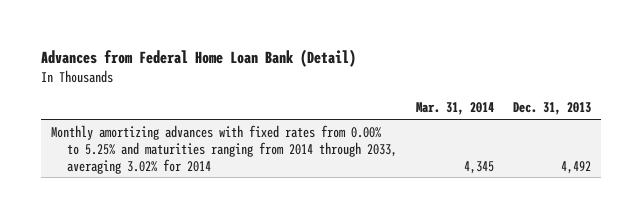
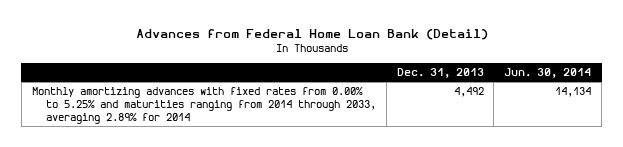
[415,102,494,116] Mar. 31, 2014 -> none
none -> [504,68,592,79] Jun. 30, 2014
[50,124,397,174] Monthly amortizing advances with fixed rates from 0.00% to 5.25% and maturities ranging from 2014 through 2033, averaging 3.02% for 2014 -> [31,87,376,124] Monthly amortizing advances with fixed rates from 0.00% to 5.25% and maturities ranging from 2014 through 2033, averaging 2.89% for 2014

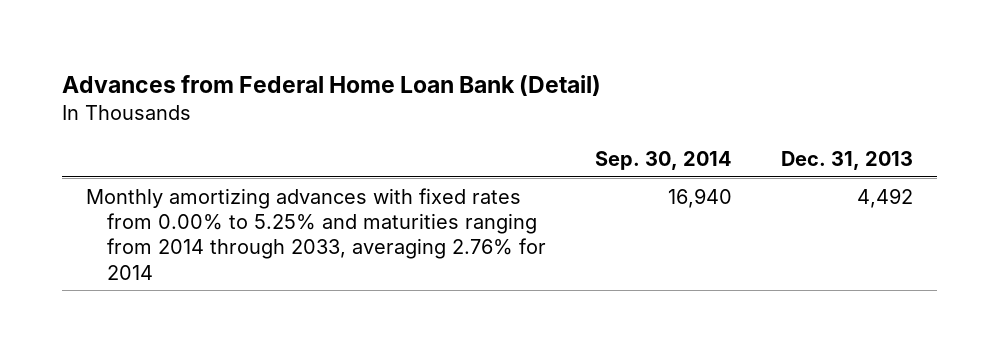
[504,68,592,79] Jun. 30, 2014 -> none
none -> [595,150,733,170] Sep. 30, 2014
[31,87,376,124] Monthly amortizing advances with fixed rates from 0.00% to 5.25% and maturities ranging from 2014 through 2033, averaging 2.89% for 2014 -> [86,187,547,280] Monthly amortizing advances with fixed rates from 0.00% to 5.25% and maturities ranging from 2014 through 2033, averaging 2.76% for 2014

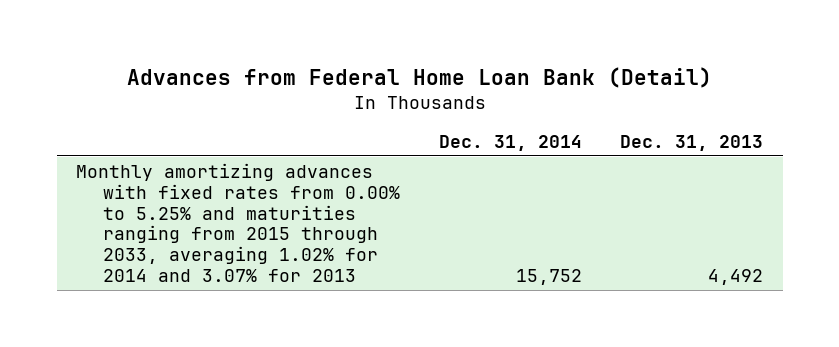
[595,150,733,170] Sep. 30, 2014 -> none
none -> [438,135,582,152] Dec. 31, 2014
[86,187,547,280] Monthly amortizing advances with fixed rates from 0.00% to 5.25% and maturities ranging from 2014 through 2033, averaging 2.76% for 2014 -> [75,162,401,283] Monthly amortizing advances with fixed rates from 0.00% to 5.25% and maturities ranging from 2015 through 2033, averaging 1.02% for 2014 and 3.07% for 2013

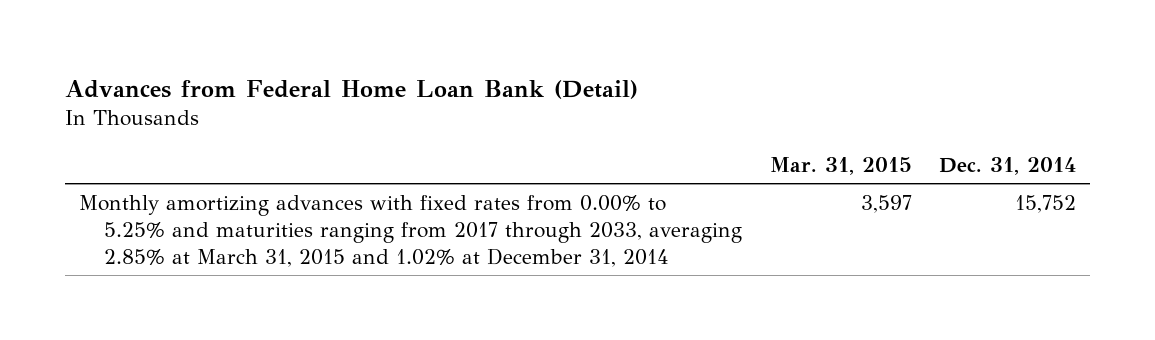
[620,135,764,152] Dec. 31, 2013 -> none
none -> [769,156,912,175] Mar. 31, 2015
[75,162,401,283] Monthly amortizing advances with fixed rates from 0.00% to 5.25% and maturities ranging from 2015 through 2033, averaging 1.02% for 2014 and 3.07% for 2013 -> [78,194,742,267] Monthly amortizing advances with fixed rates from 0.00% to 5.25% and maturities ranging from 2017 through 2033, averaging 2.85% at March 31, 2015 and 1.02% at December 31, 2014

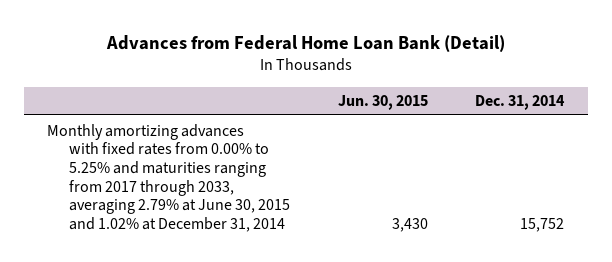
[769,156,912,175] Mar. 31, 2015 -> none
none -> [337,95,428,111] Jun. 30, 2015
[78,194,742,267] Monthly amortizing advances with fixed rates from 0.00% to 5.25% and maturities ranging from 2017 through 2033, averaging 2.85% at March 31, 2015 and 1.02% at December 31, 2014 -> [47,123,291,232] Monthly amortizing advances with fixed rates from 0.00% to 5.25% and maturities ranging from 2017 through 2033, averaging 2.79% at June 30, 2015 and 1.02% at December 31, 2014

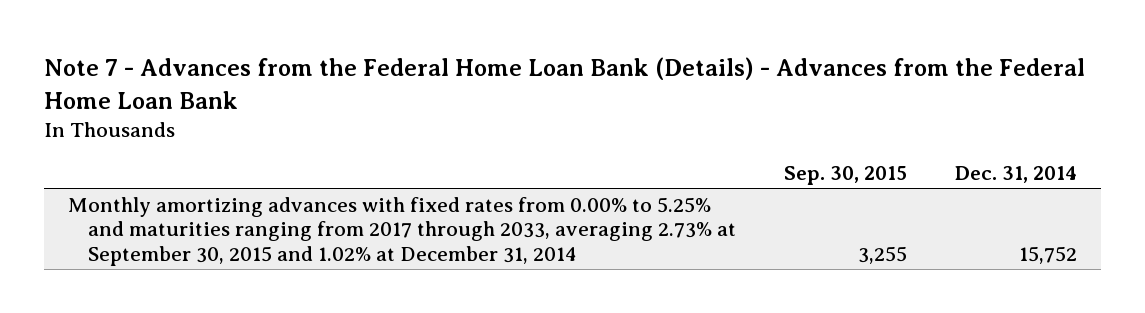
[105,34,505,52] Advances from Federal Home Loan Bank (Detail) -> [43,57,1085,109] Note 7 - Advances from the Federal Home Loan Bank (Details) - Advances from the Federal Home Loan Bank
[337,95,428,111] Jun. 30, 2015 -> none
none -> [783,166,907,186] Sep. 30, 2015
[47,123,291,232] Monthly amortizing advances with fixed rates from 0.00% to 5.25% and maturities ranging from 2017 through 2033, averaging 2.79% at June 30, 2015 and 1.02% at December 31, 2014 -> [67,196,736,267] Monthly amortizing advances with fixed rates from 0.00% to 5.25% and maturities ranging from 2017 through 2033, averaging 2.73% at September 30, 2015 and 1.02% at December 31, 2014

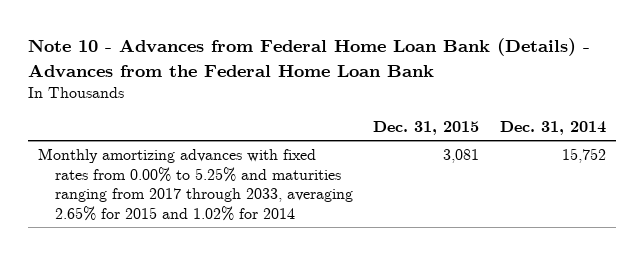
[43,57,1085,109] Note 7 - Advances from the Federal Home Loan Bank (Details) - Advances from the Federal Home Loan Bank -> [28,38,591,78] Note 10 - Advances from Federal Home Loan Bank (Details) - Advances from the Federal Home Loan Bank
[783,166,907,186] Sep. 30, 2015 -> none
none -> [373,121,480,136] Dec. 31, 2015
[67,196,736,267] Monthly amortizing advances with fixed rates from 0.00% to 5.25% and maturities ranging from 2017 through 2033, averaging 2.73% at September 30, 2015 and 1.02% at December 31, 2014 -> [38,147,353,222] Monthly amortizing advances with fixed rates from 0.00% to 5.25% and maturities ranging from 2017 through 2033, averaging 2.65% for 2015 and 1.02% for 2014

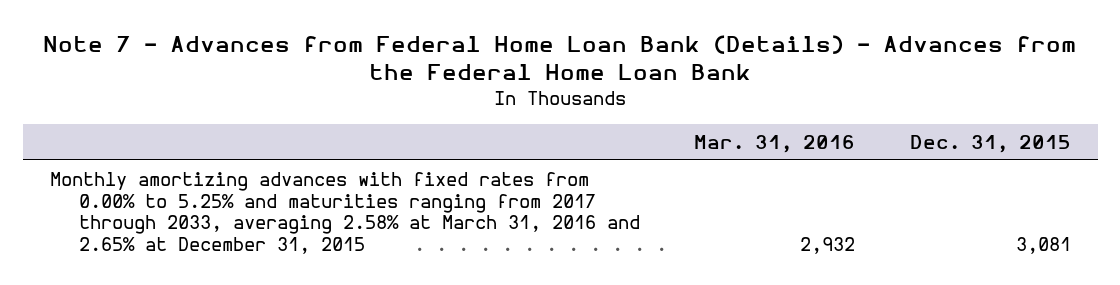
[28,38,591,78] Note 10 - Advances from Federal Home Loan Bank (Details) - Advances from the Federal Home Loan Bank -> [43,34,1077,81] Note 7 - Advances from Federal Home Loan Bank (Details) - Advances from the Federal Home Loan Bank
[499,121,606,136] Dec. 31, 2014 -> none
none -> [694,134,856,153] Mar. 31, 2016
[38,147,353,222] Monthly amortizing advances with fixed rates from 0.00% to 5.25% and maturities ranging from 2017 through 2033, averaging 2.65% for 2015 and 1.02% for 2014 -> [49,172,640,254] Monthly amortizing advances with fixed rates from 0.00% to 5.25% and maturities ranging from 2017 through 2033, averaging 2.58% at March 31, 2016 and 2.65% at December 31, 2015

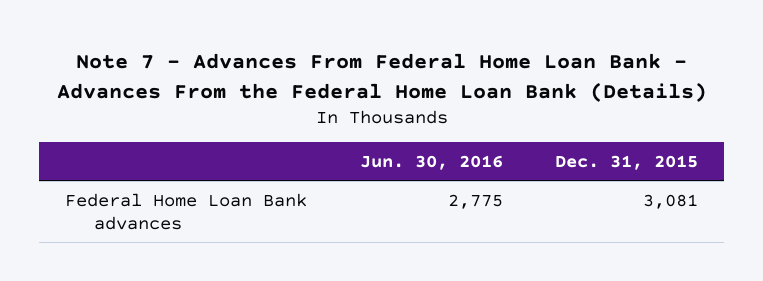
[43,34,1077,81] Note 7 - Advances from Federal Home Loan Bank (Details) - Advances from the Federal Home Loan Bank -> [56,53,707,102] Note 7 - Advances From Federal Home Loan Bank - Advances From the Federal Home Loan Bank (Details)
[694,134,856,153] Mar. 31, 2016 -> none
none -> [359,154,503,170] Jun. 30, 2016
[49,172,640,254] Monthly amortizing advances with fixed rates from 0.00% to 5.25% and maturities ranging from 2017 through 2033, averaging 2.58% at March 31, 2016 and 2.65% at December 31, 2015 -> [65,192,308,230] Federal Home Loan Bank advances

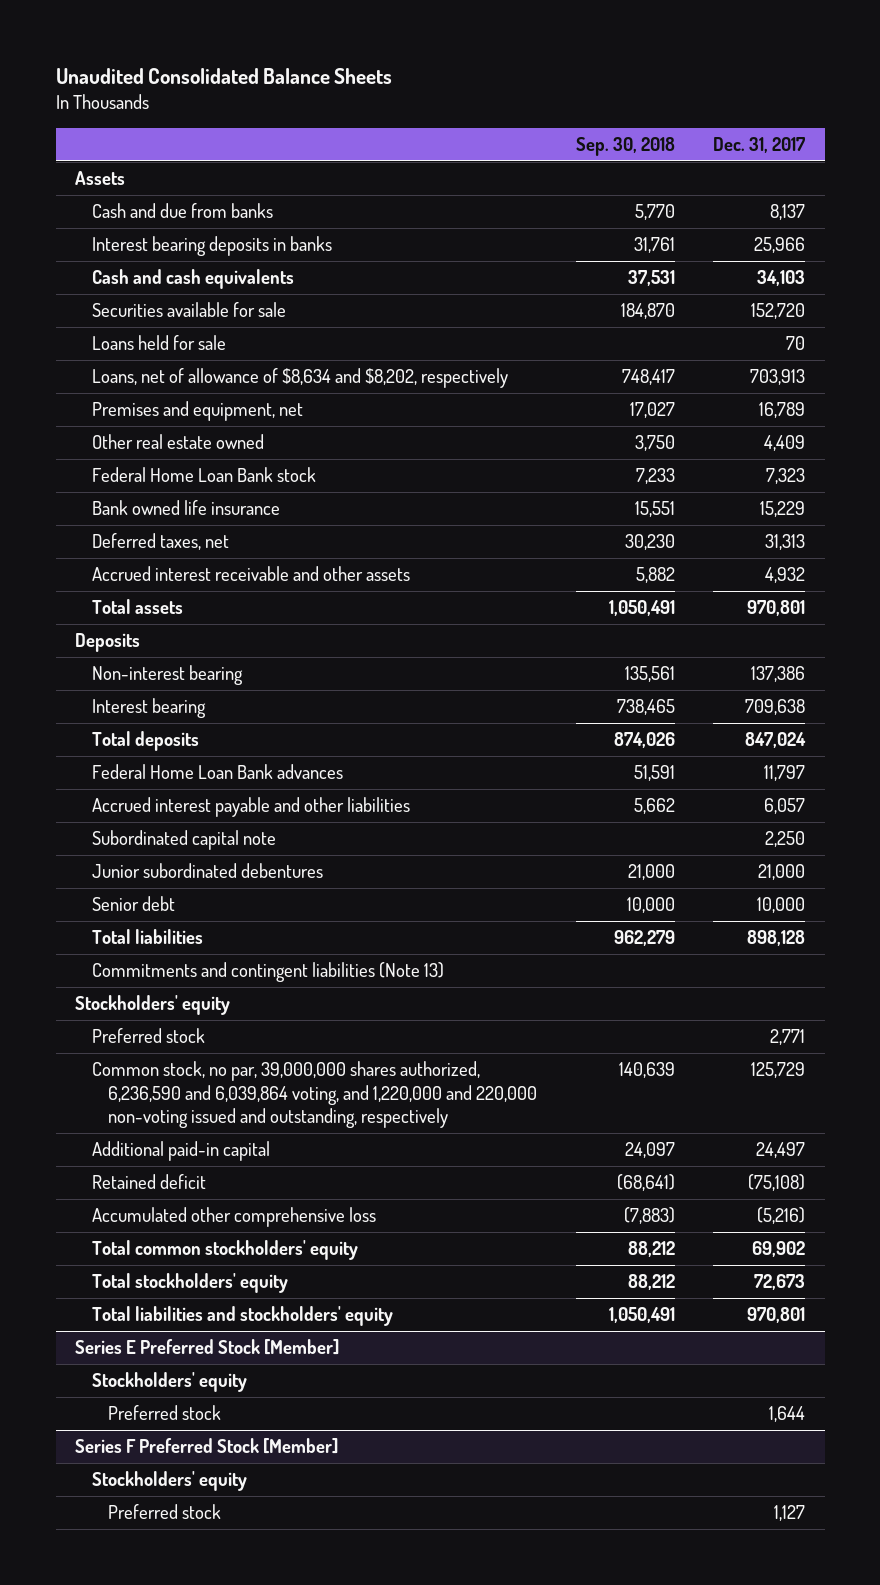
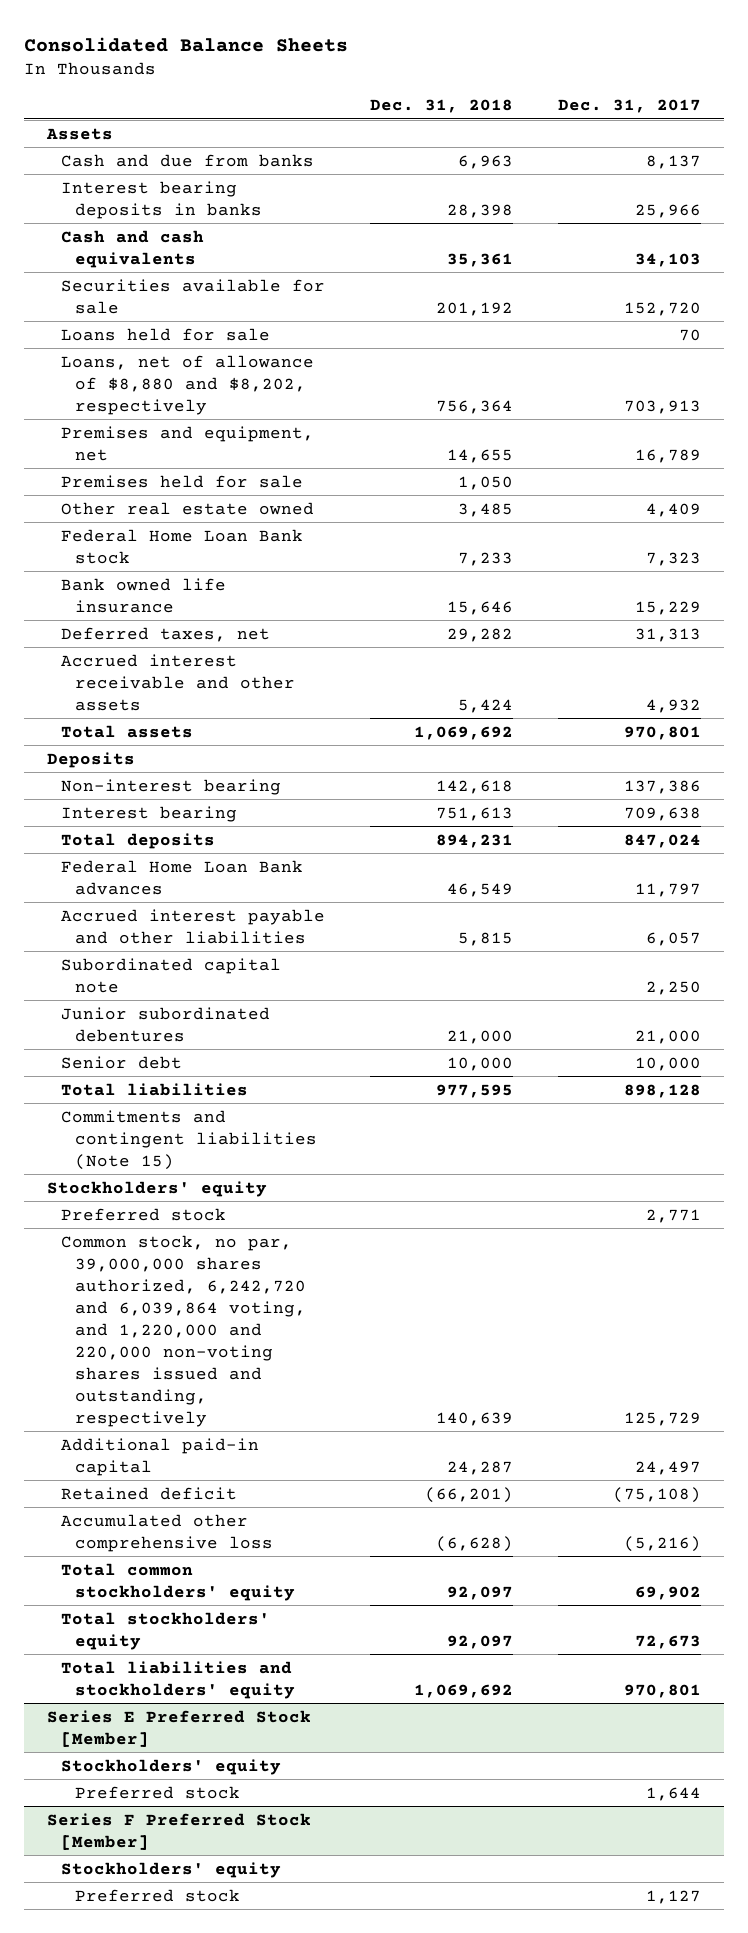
[55,68,392,85] Unaudited Consolidated Balance Sheets -> [24,37,349,53] Consolidated Balance Sheets
[575,136,675,156] Sep. 30, 2018 -> none
none -> [370,99,514,114] Dec. 31, 2018
[91,368,508,389] Loans, net of allowance of $8,634 and $8,202, respectively -> [61,354,315,415] Loans, net of allowance of $8,880 and $8,202, respectively
none -> [61,474,304,488] Premises held for sale
[91,962,444,983] Commitments and contingent liabilities (Note 13) -> [61,1109,318,1170] Commitments and contingent liabilities (Note 15)
[91,1061,538,1129] Common stock, no par, 39,000,000 shares authorized, 6,236,590 and 6,039,864 voting, and 1,220,000 and 220,000 non-voting issued and outstanding, respectively -> [61,1234,307,1427] Common stock, no par, 39,000,000 shares authorized, 6,242,720 and 6,039,864 voting, and 1,220,000 and 220,000 non-voting shares issued and outstanding, respectively

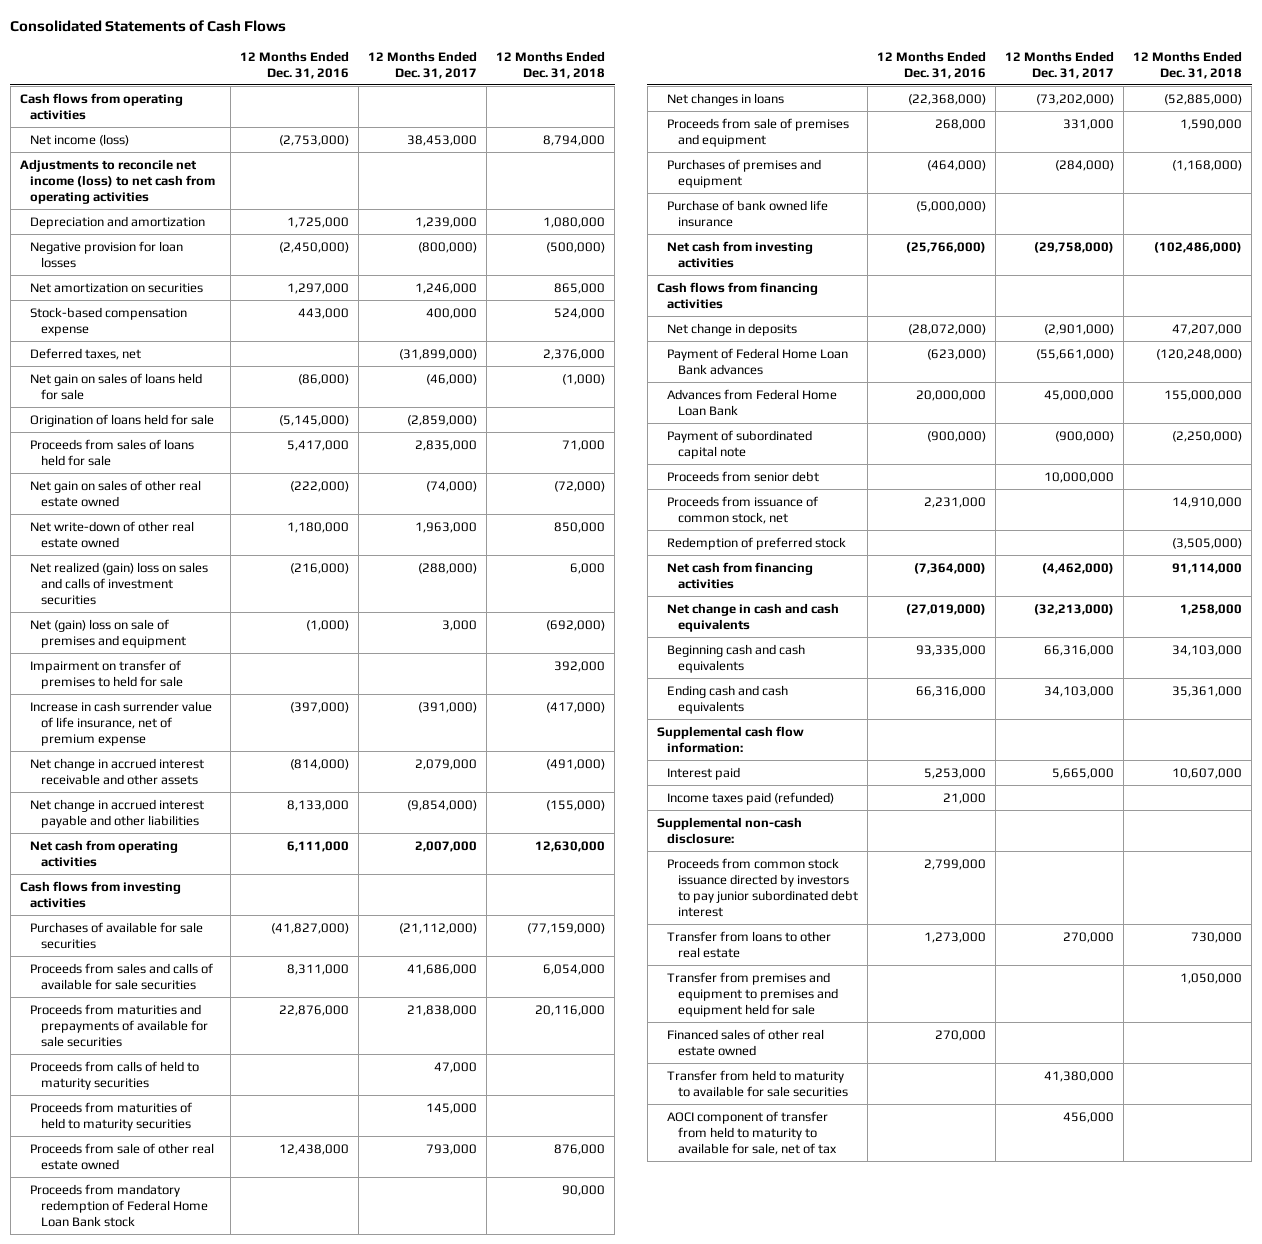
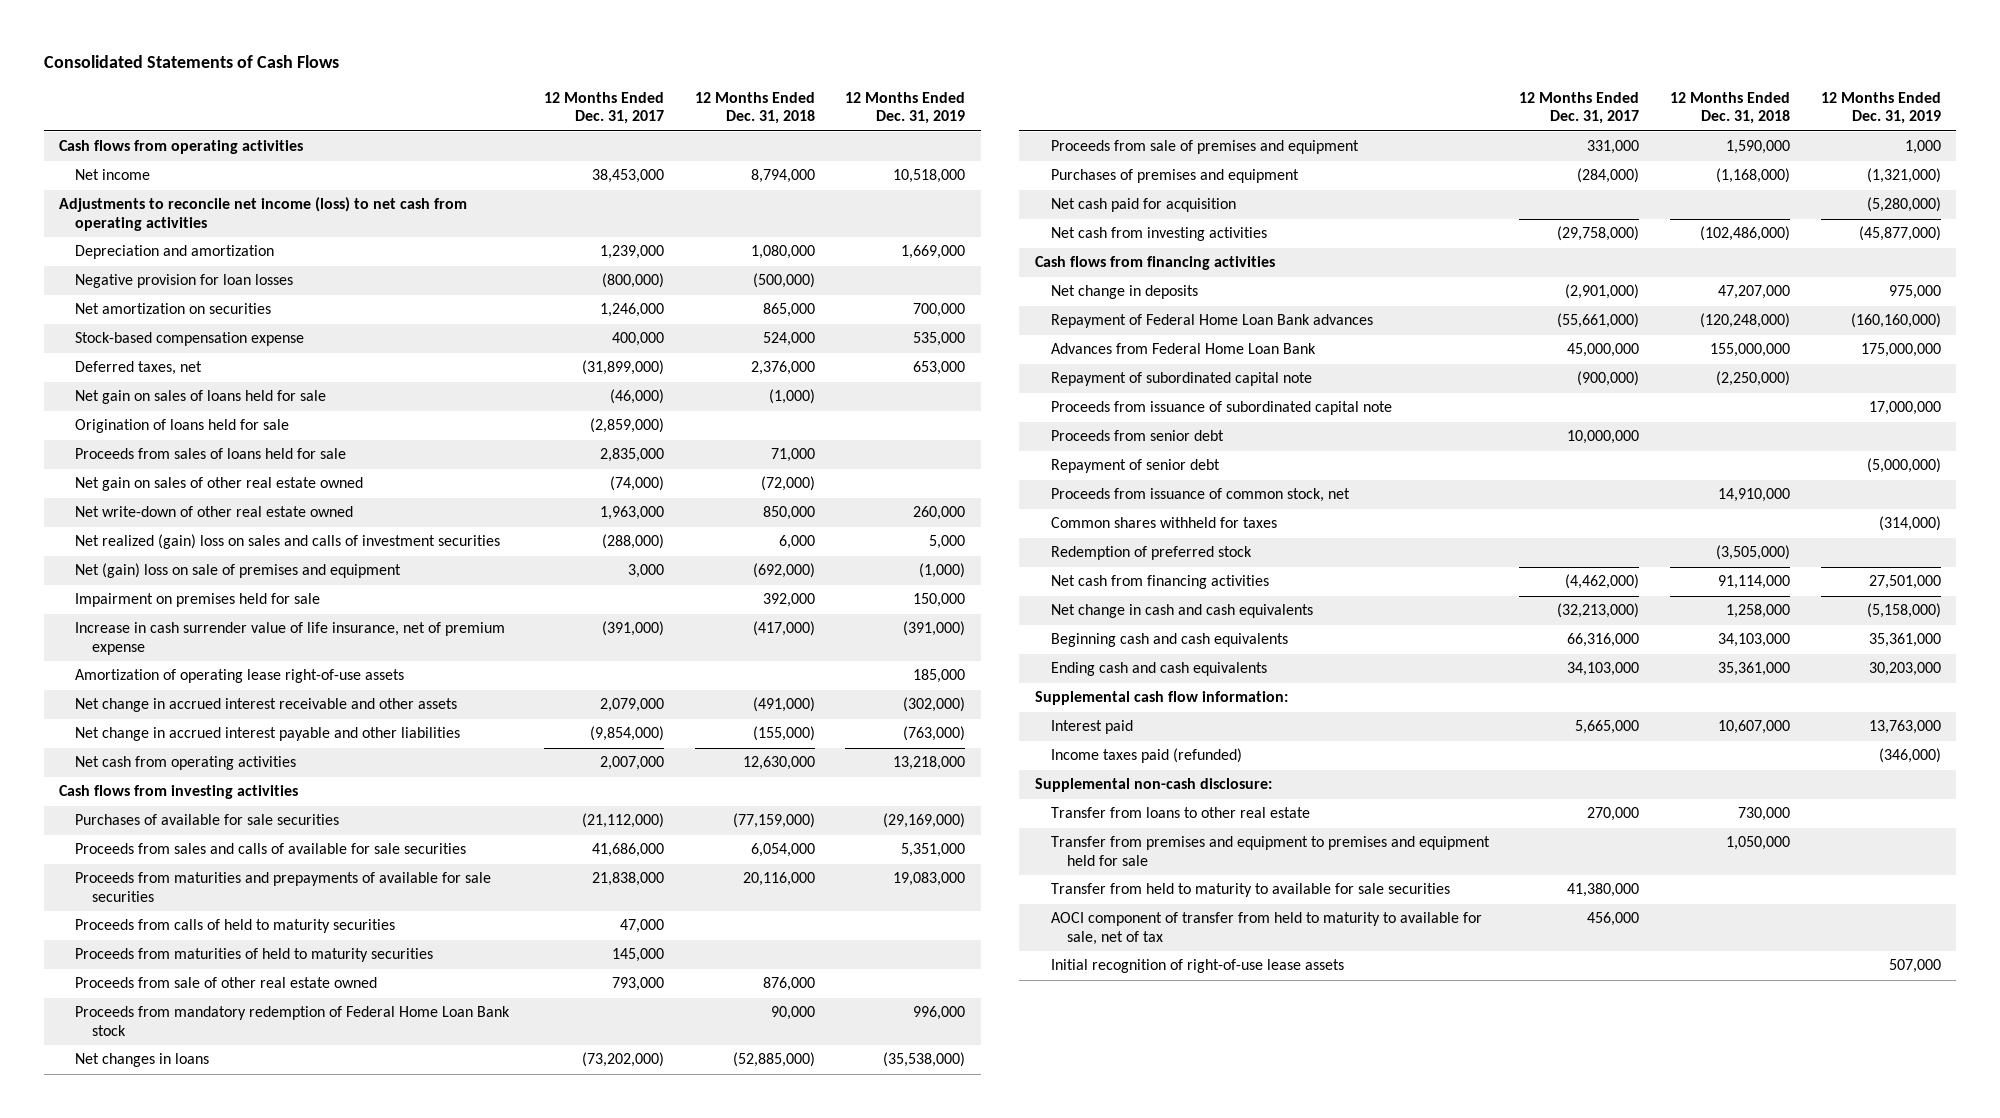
[239,50,349,79] 12 Months Ended Dec. 31, 2016 -> none
none -> [845,91,966,125] 12 Months Ended Dec. 31, 2019
[30,133,130,146] Net income (loss) -> [75,169,151,181] Net income
[30,659,183,689] Impairment on transfer of premises to held for sale -> [75,593,321,608] Impairment on premises held for sale
none -> [75,669,405,684] Amortization of operating lease right-of-use assets
[667,199,829,227] Purchase of bank owned life insurance -> none
none -> [1050,198,1236,213] Net cash paid for acquisition
[667,347,849,375] Payment of Federal Home Loan Bank advances -> [1050,314,1373,329] Repayment of Federal Home Loan Bank advances
[667,429,813,459] Payment of subordinated capital note -> [1050,372,1312,387] Repayment of subordinated capital note
none -> [1050,401,1392,416] Proceeds from issuance of subordinated capital note
none -> [1050,459,1220,474] Repayment of senior debt
none -> [1050,517,1277,529] Common shares withheld for taxes
[667,857,858,918] Proceeds from common stock issuance directed by investors to pay junior subordinated debt interest -> none
[667,1028,825,1056] Financed sales of other real estate owned -> none
none -> [1050,959,1344,974] Initial recognition of right-of-use lease assets

